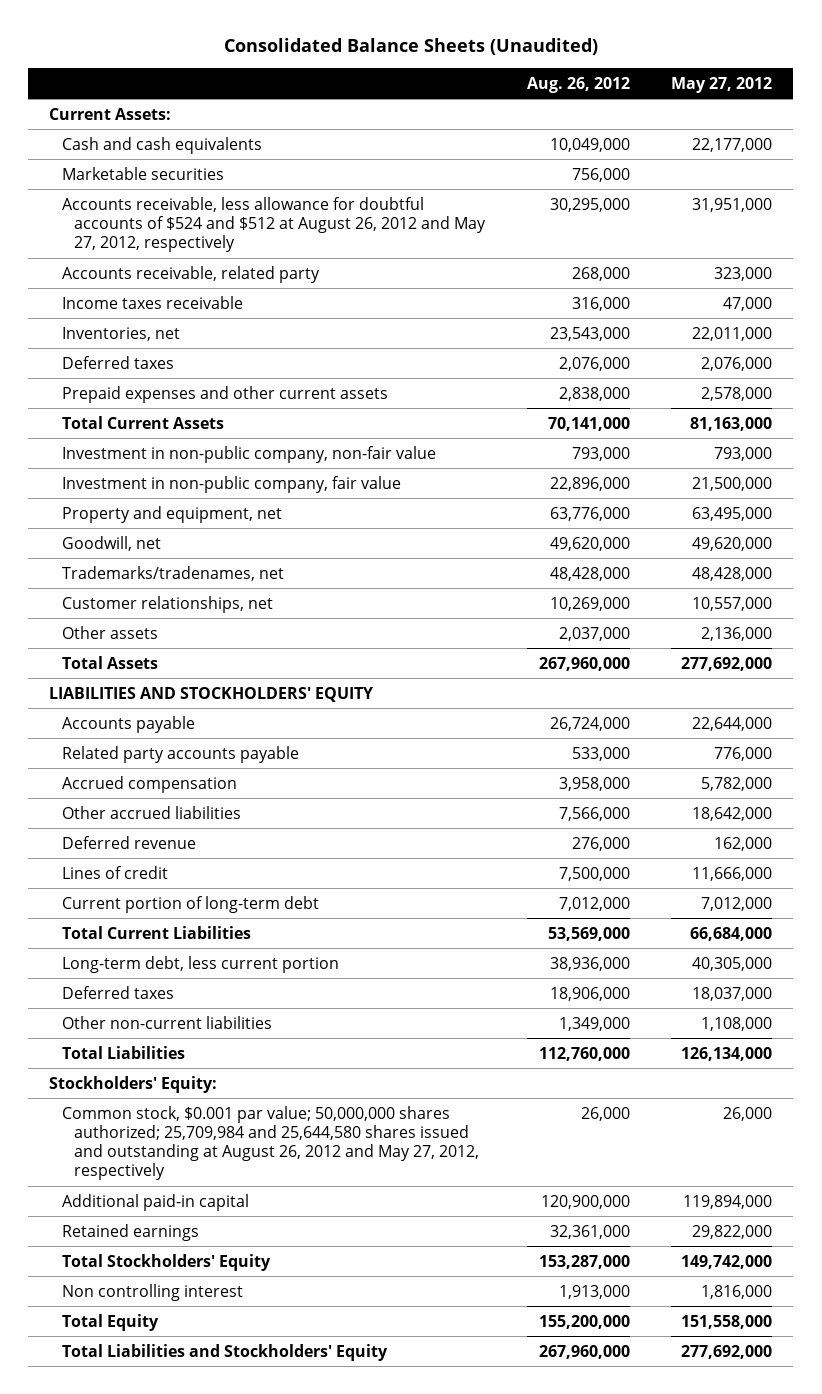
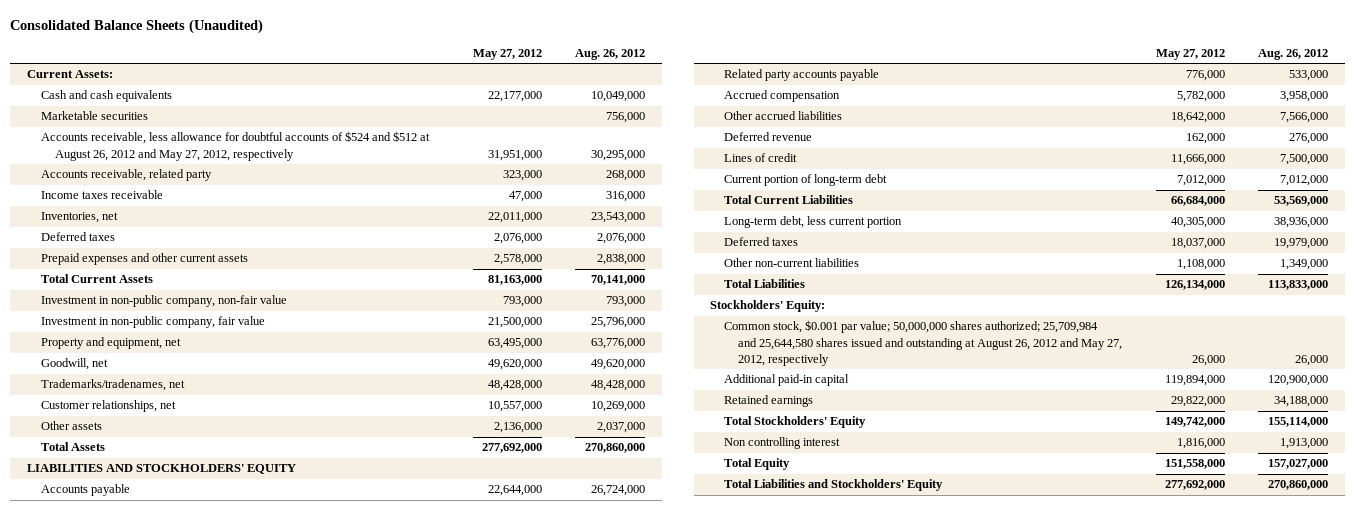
[549,476,630,491] 22,896,000 -> [591,317,646,329] 25,796,000
[538,656,630,671] 267,960,000 -> [585,443,646,454] 270,860,000
[549,986,630,1001] 18,906,000 -> [1274,238,1329,250] 19,979,000
[538,1046,630,1061] 112,760,000 -> [1268,280,1329,291] 113,833,000
[549,1224,630,1239] 32,361,000 -> [1274,396,1329,408] 34,188,000
[538,1254,630,1269] 153,287,000 -> [1268,417,1329,428] 155,114,000
[538,1314,630,1329] 155,200,000 -> [1268,459,1329,470] 157,027,000
[538,1344,630,1359] 267,960,000 -> [1268,480,1329,491] 270,860,000

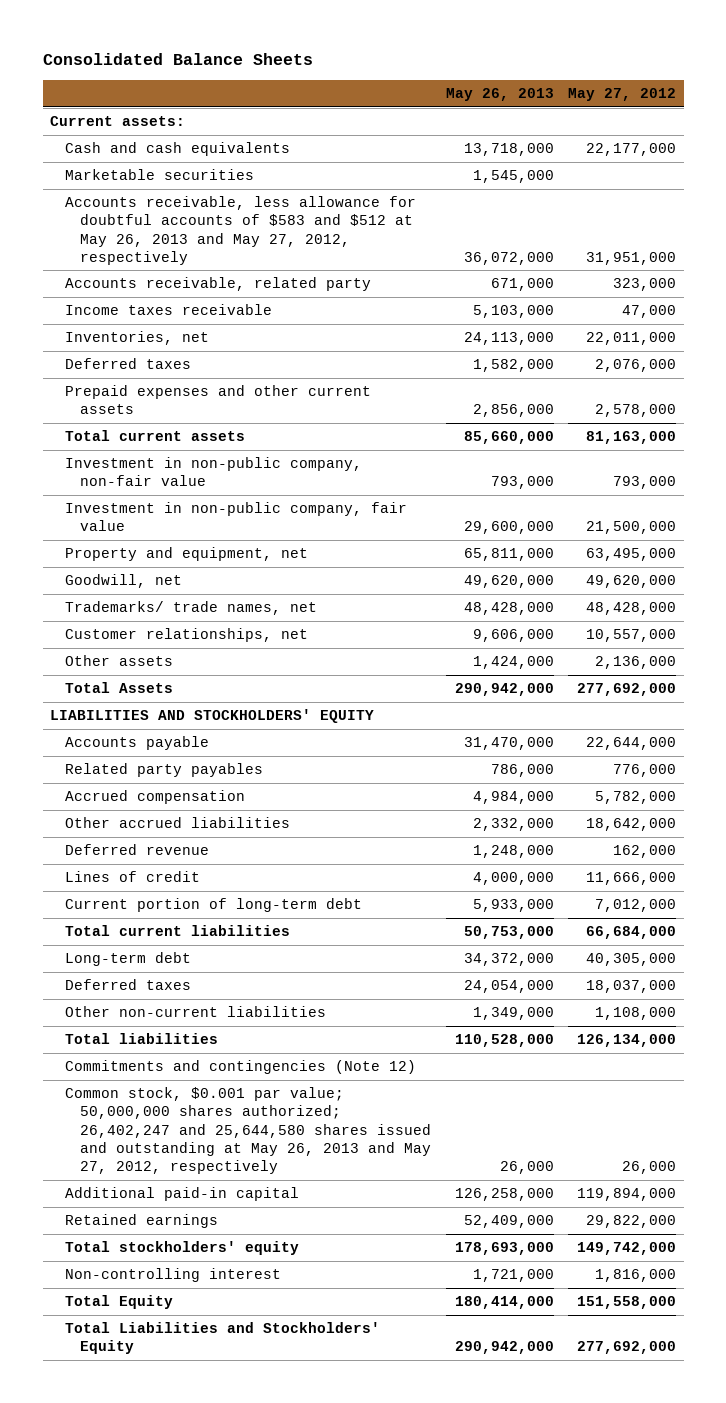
[10,19,264,35] Consolidated Balance Sheets (Unaudited) -> [42,53,313,66] Consolidated Balance Sheets
[575,49,646,61] Aug. 26, 2012 -> none
none -> [445,88,554,102] May 26, 2013
[27,70,114,79] Current Assets: -> [50,116,186,127] Current assets:
[41,131,431,161] Accounts receivable, less allowance for doubtful accounts of $524 and $512 at August 26, 2012 and May 27, 2012, respectively -> [65,196,417,265] Accounts receivable, less allowance for doubtful accounts of $583 and $512 at May 26, 2013 and May 27, 2012, respectively
[41,274,154,284] Total Current Assets -> [65,430,246,442] Total current assets
[41,379,186,392] Trademarks/tradenames, net -> [65,601,318,616] Trademarks/ trade names, net
[724,69,880,82] Related party accounts payable -> [65,763,264,778] Related party payables
[724,195,854,205] Total Current Liabilities -> [65,925,291,937] Total current liabilities
[724,216,903,229] Long-term debt, less current portion -> [65,952,192,967] Long-term debt
[710,300,826,313] Stockholders' Equity: -> none
[724,279,806,289] Total Liabilities -> [65,1033,219,1045] Total liabilities
none -> [65,1060,417,1075] Commitments and contingencies (Note 12)
[724,320,1123,366] Common stock, $0.001 par value; 50,000,000 shares authorized; 25,709,984 and 25,644,580 shares issued and outstanding at August 26, 2012 and May 27, 2012, respectively -> [65,1087,432,1175] Common stock, $0.001 par value; 50,000,000 shares authorized; 26,402,247 and 25,644,580 shares issued and outstanding at May 26, 2013 and May 27, 2012, respectively
[724,416,867,429] Total Stockholders' Equity -> [65,1241,300,1256] Total stockholders' equity
[724,437,841,450] Non controlling interest -> [65,1268,282,1283] Non-controlling interest

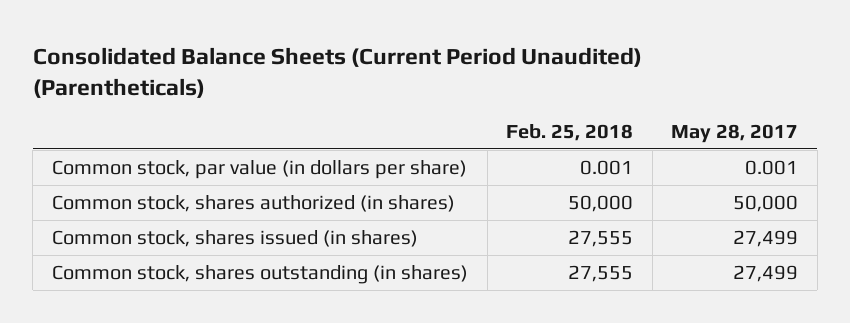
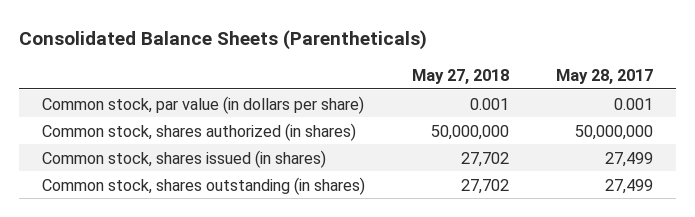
[32,46,642,98] Consolidated Balance Sheets (Current Period Unaudited) (Parentheticals) -> [18,29,427,50] Consolidated Balance Sheets (Parentheticals)
[506,124,634,142] Feb. 25, 2018 -> none
none -> [412,69,510,85] May 27, 2018
[733,194,799,212] 50,000 -> [574,124,653,140] 50,000,000

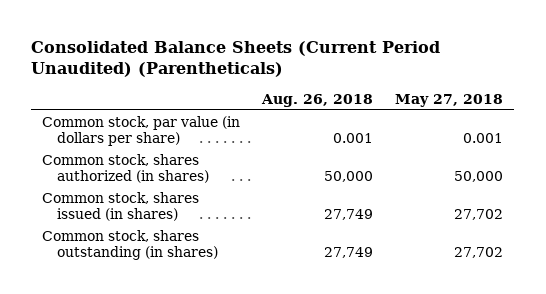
[18,29,427,50] Consolidated Balance Sheets (Parentheticals) -> [31,40,441,78] Consolidated Balance Sheets (Current Period Unaudited) (Parentheticals)
[555,69,653,85] May 28, 2017 -> none
none -> [261,93,374,107] Aug. 26, 2018
[431,124,510,140] 50,000,000 -> [454,170,504,182] 50,000

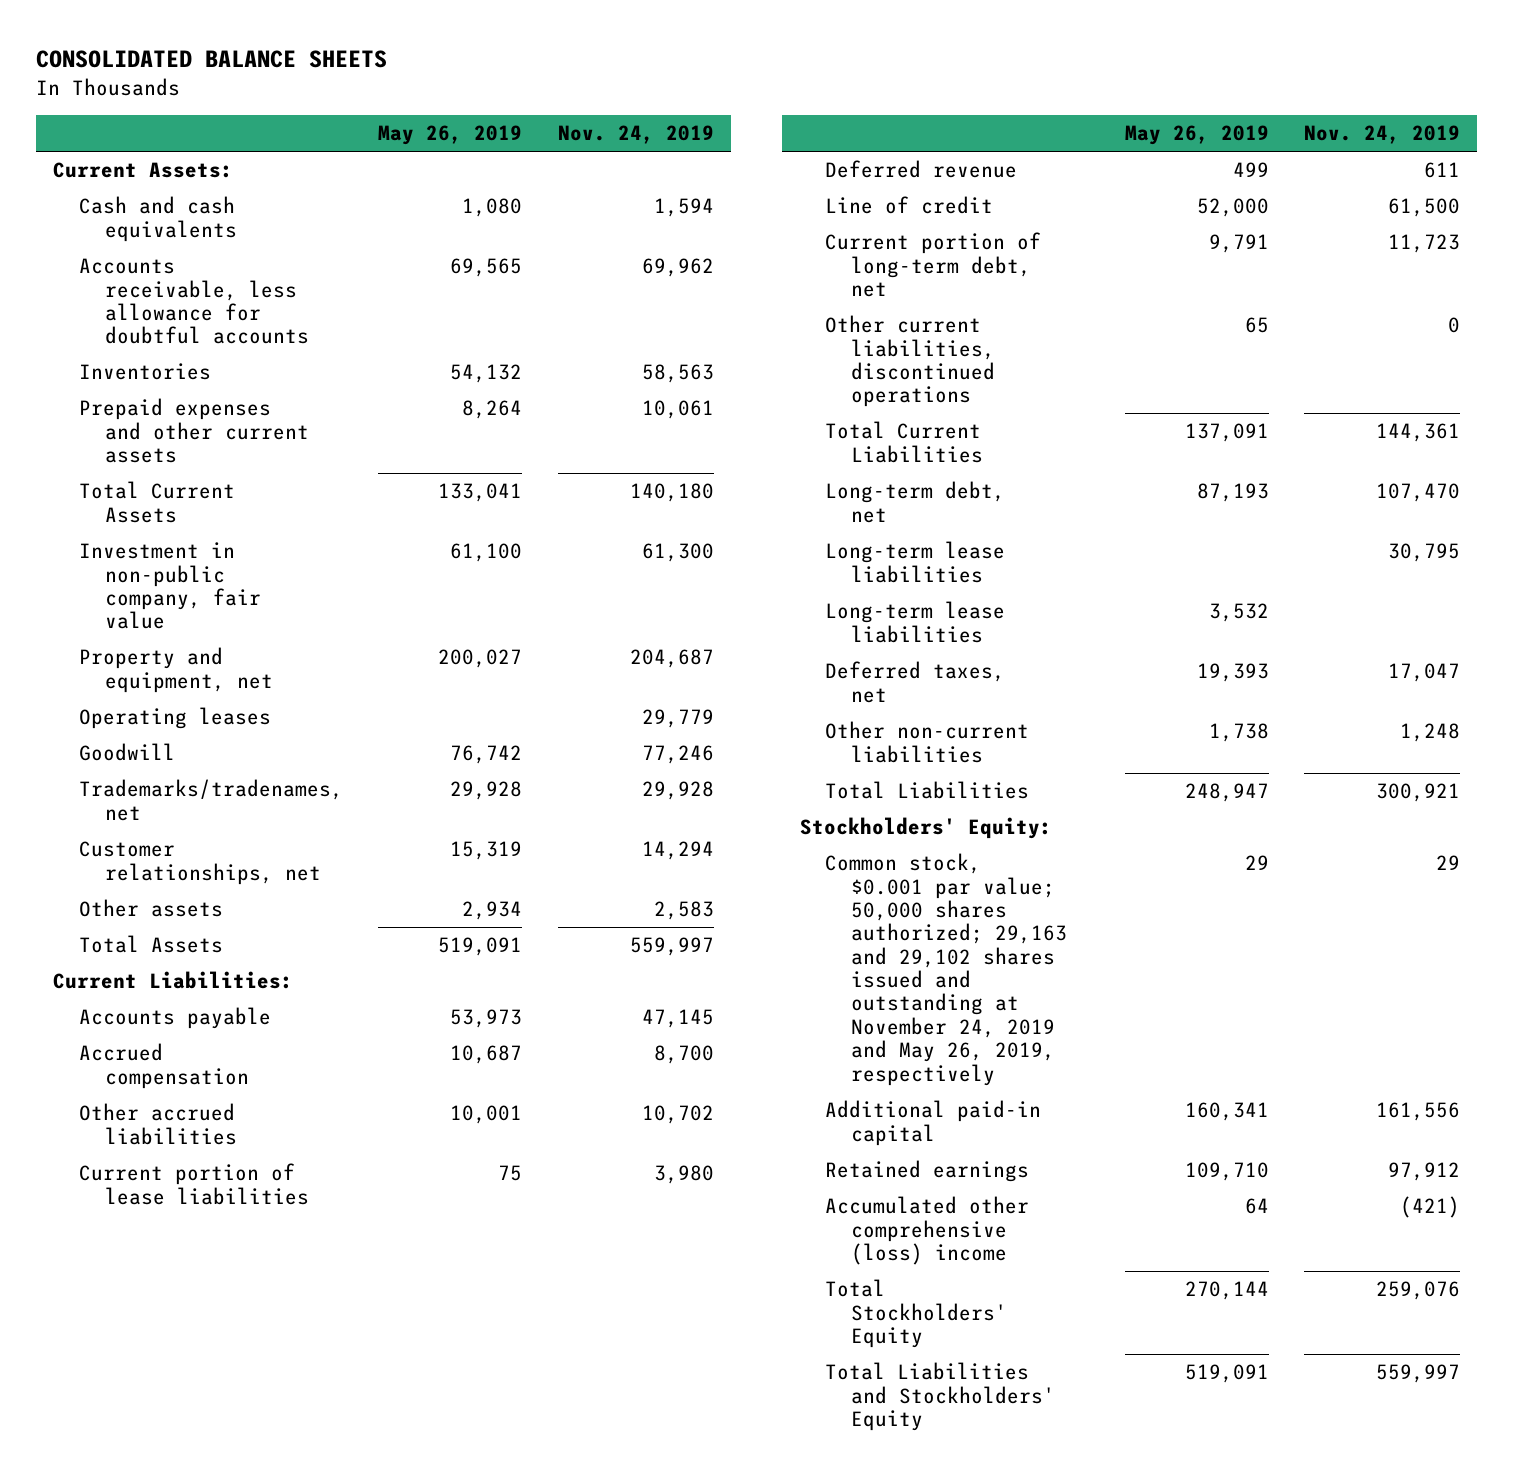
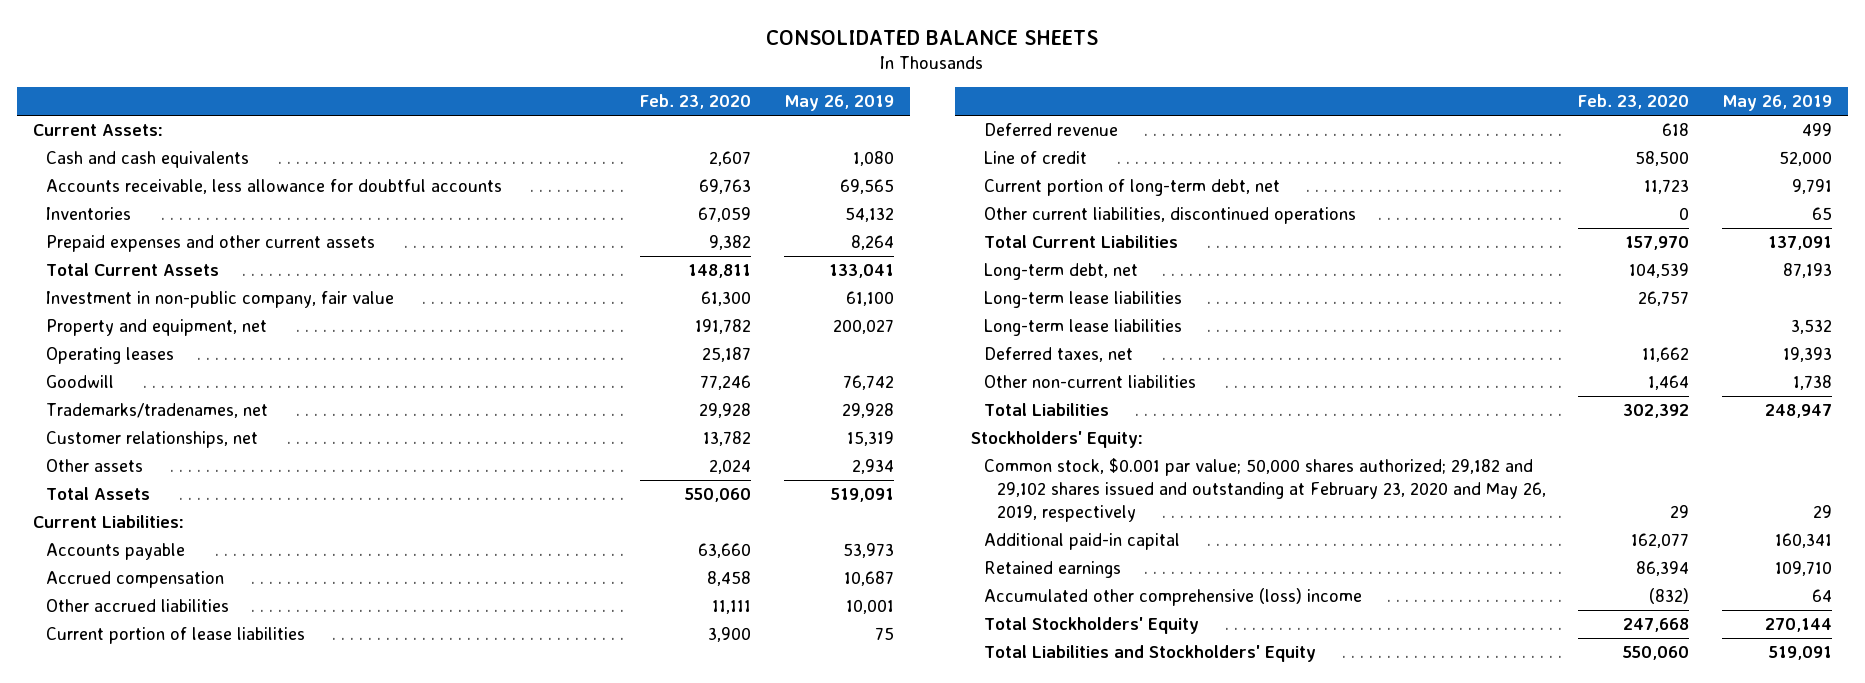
[557,125,714,145] Nov. 24, 2019 -> none
none -> [640,94,752,110] Feb. 23, 2020
[825,853,1067,1086] Common stock, $0.001 par value; 50,000 shares authorized; 29,163 and 29,102 shares issued and outstanding at November 24, 2019 and May 26, 2019, respectively -> [984,457,1546,523] Common stock, $0.001 par value; 50,000 shares authorized; 29,182 and 29,102 shares issued and outstanding at February 23, 2020 and May 26, 2019, respectively

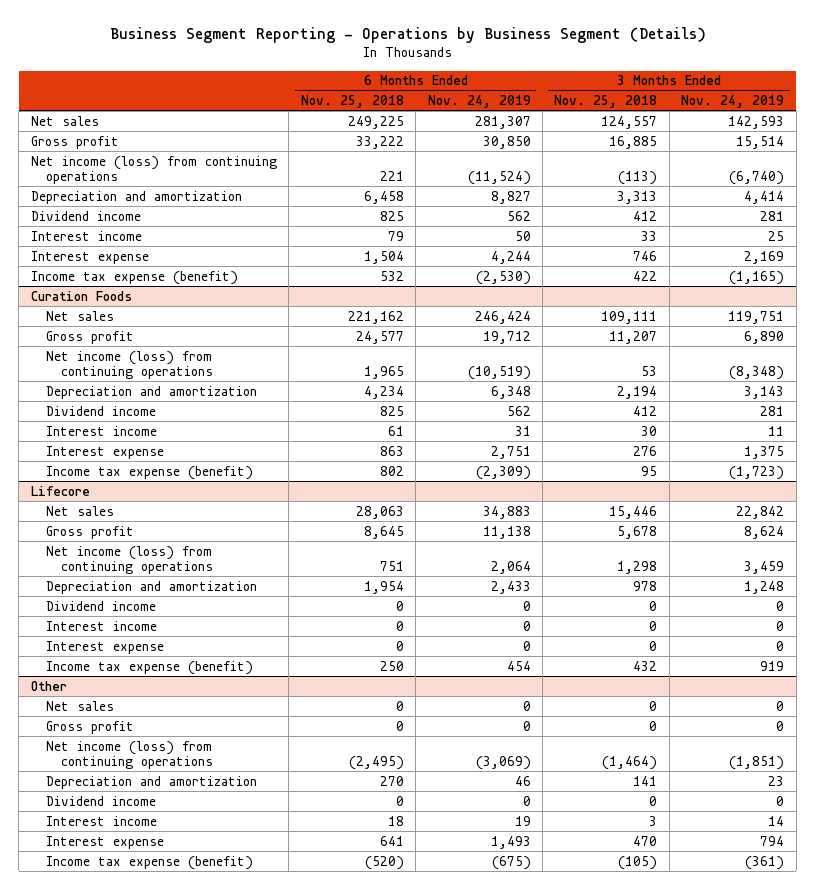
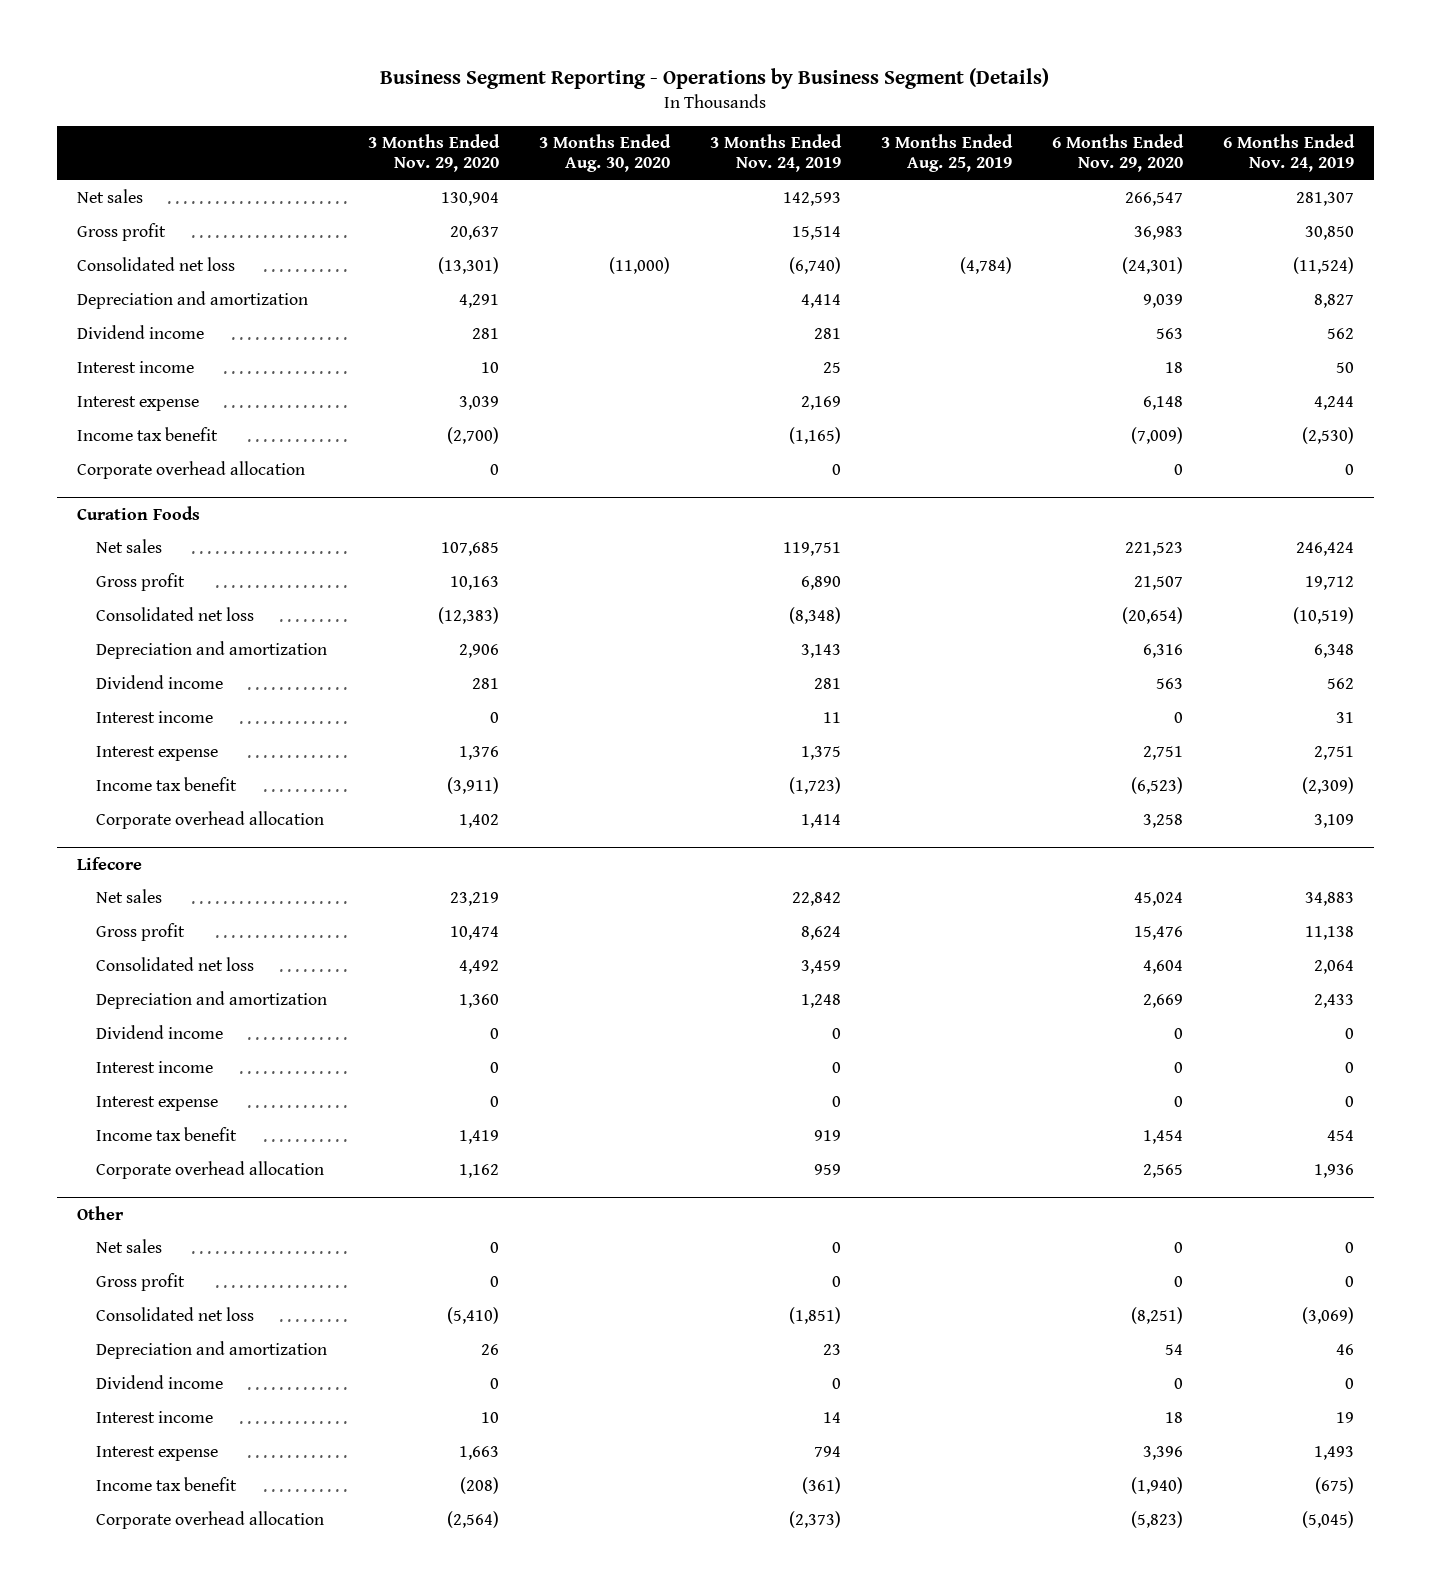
[300,95,404,109] Nov. 25, 2018 -> none
[554,95,658,109] Nov. 25, 2018 -> none
none -> [367,133,500,173] 3 Months Ended Nov. 29, 2020
none -> [538,133,671,173] 3 Months Ended Aug. 30, 2020
none -> [880,133,1013,173] 3 Months Ended Aug. 25, 2019
none -> [1051,133,1184,173] 6 Months Ended Nov. 29, 2020
[30,155,277,185] Net income (loss) from continuing operations -> [76,257,235,272] Consolidated net loss
[30,270,238,285] Income tax expense (benefit) -> [76,427,218,442] Income tax benefit
none -> [76,461,305,480] Corporate overhead allocation
[45,350,214,380] Net income (loss) from continuing operations -> [96,607,255,622] Consolidated net loss
[45,465,253,480] Income tax expense (benefit) -> [96,777,238,792] Income tax benefit
none -> [96,811,325,830] Corporate overhead allocation
[45,545,214,575] Net income (loss) from continuing operations -> [96,957,255,972] Consolidated net loss
[45,660,253,675] Income tax expense (benefit) -> [96,1127,238,1142] Income tax benefit
none -> [96,1161,325,1180] Corporate overhead allocation
[45,740,214,770] Net income (loss) from continuing operations -> [96,1307,255,1322] Consolidated net loss
[45,855,253,870] Income tax expense (benefit) -> [96,1477,238,1492] Income tax benefit
none -> [96,1511,325,1530] Corporate overhead allocation

